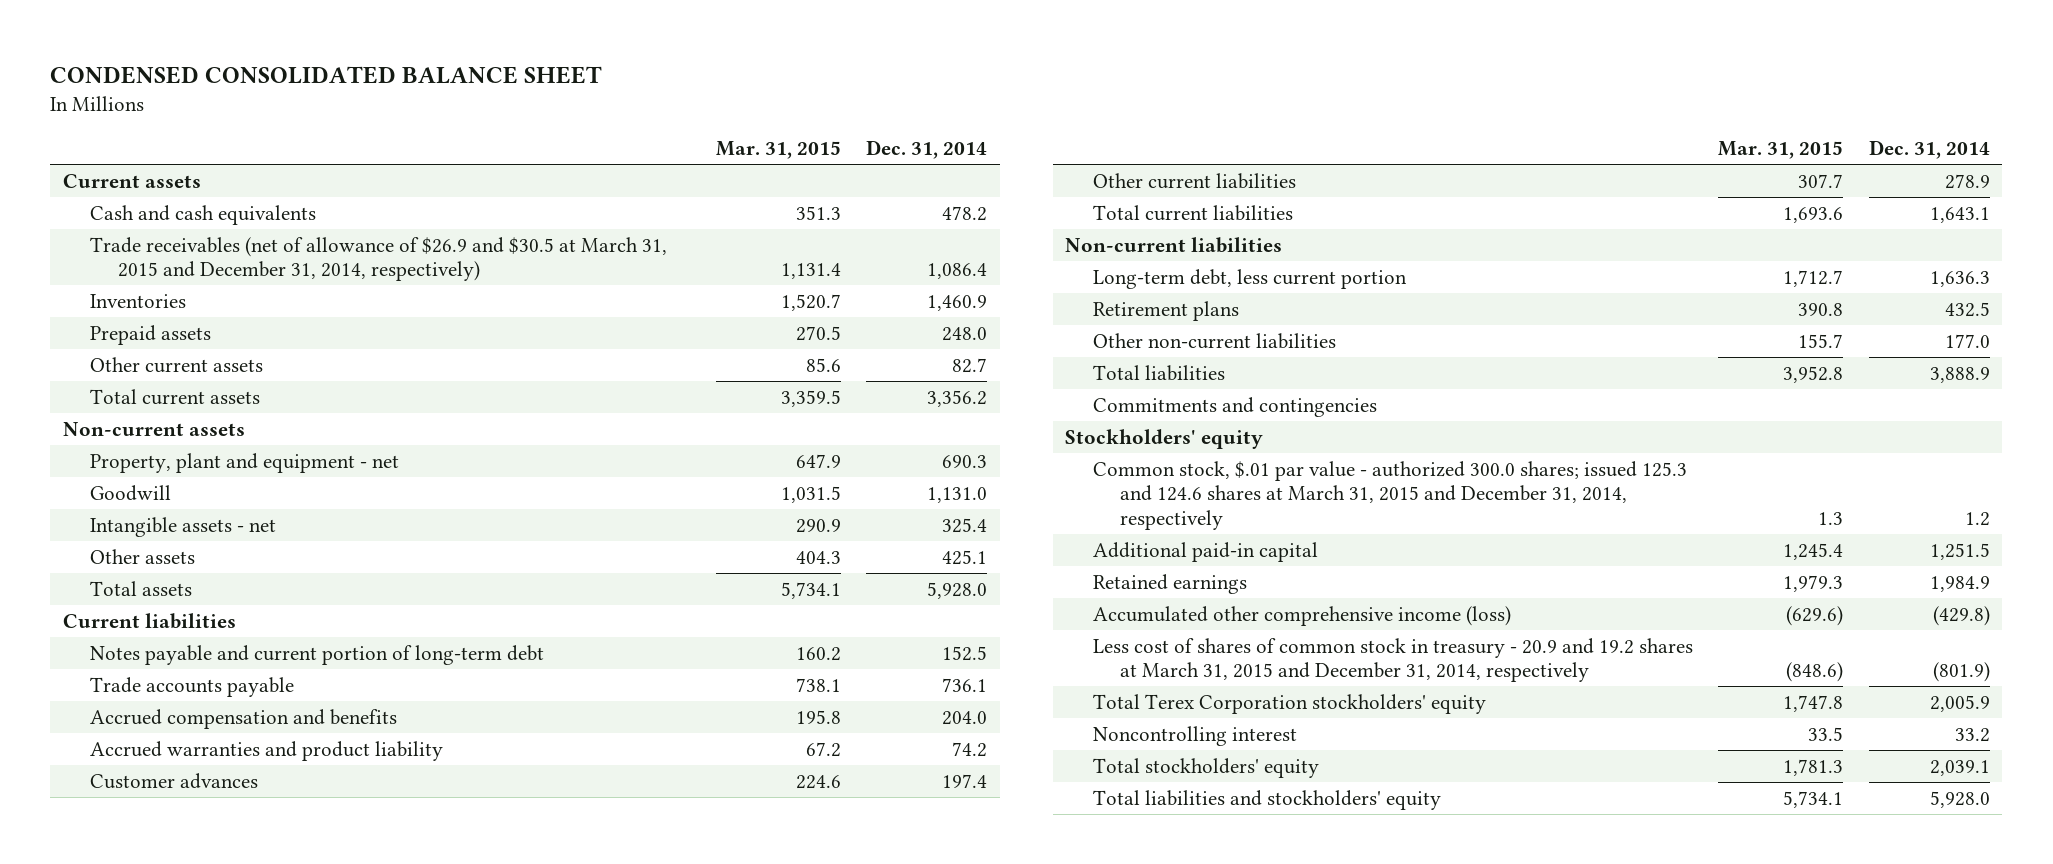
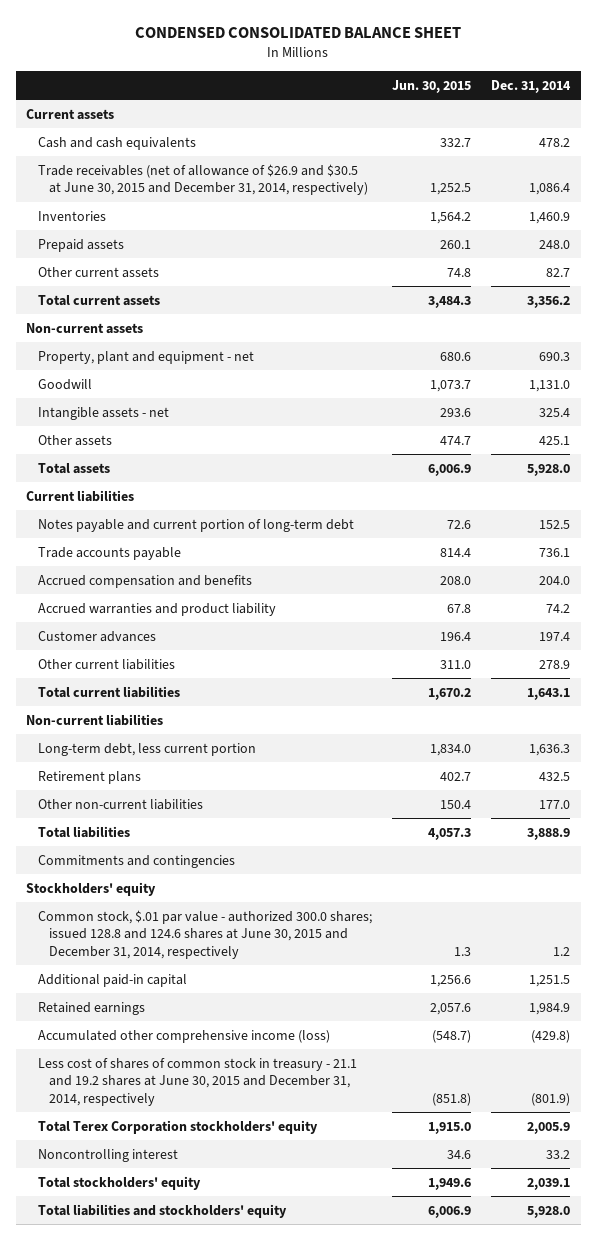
[715,141,841,160] Mar. 31, 2015 -> none
none -> [392,80,472,94] Jun. 30, 2015
[90,236,668,282] Trade receivables (net of allowance of $26.9 and $30.5 at March 31, 2015 and December 31, 2014, respectively) -> [37,163,369,196] Trade receivables (net of allowance of $26.9 and $30.5 at June 30, 2015 and December 31, 2014, respectively)
[1092,460,1687,531] Common stock, $.01 par value - authorized 300.0 shares; issued 125.3 and 124.6 shares at March 31, 2015 and December 31, 2014, respectively -> [37,909,372,959] Common stock, $.01 par value - authorized 300.0 shares; issued 128.8 and 124.6 shares at June 30, 2015 and December 31, 2014, respectively
[1092,637,1693,683] Less cost of shares of common stock in treasury - 20.9 and 19.2 shares at March 31, 2015 and December 31, 2014, respectively -> [37,1057,357,1106] Less cost of shares of common stock in treasury - 21.1 and 19.2 shares at June 30, 2015 and December 31, 2014, respectively

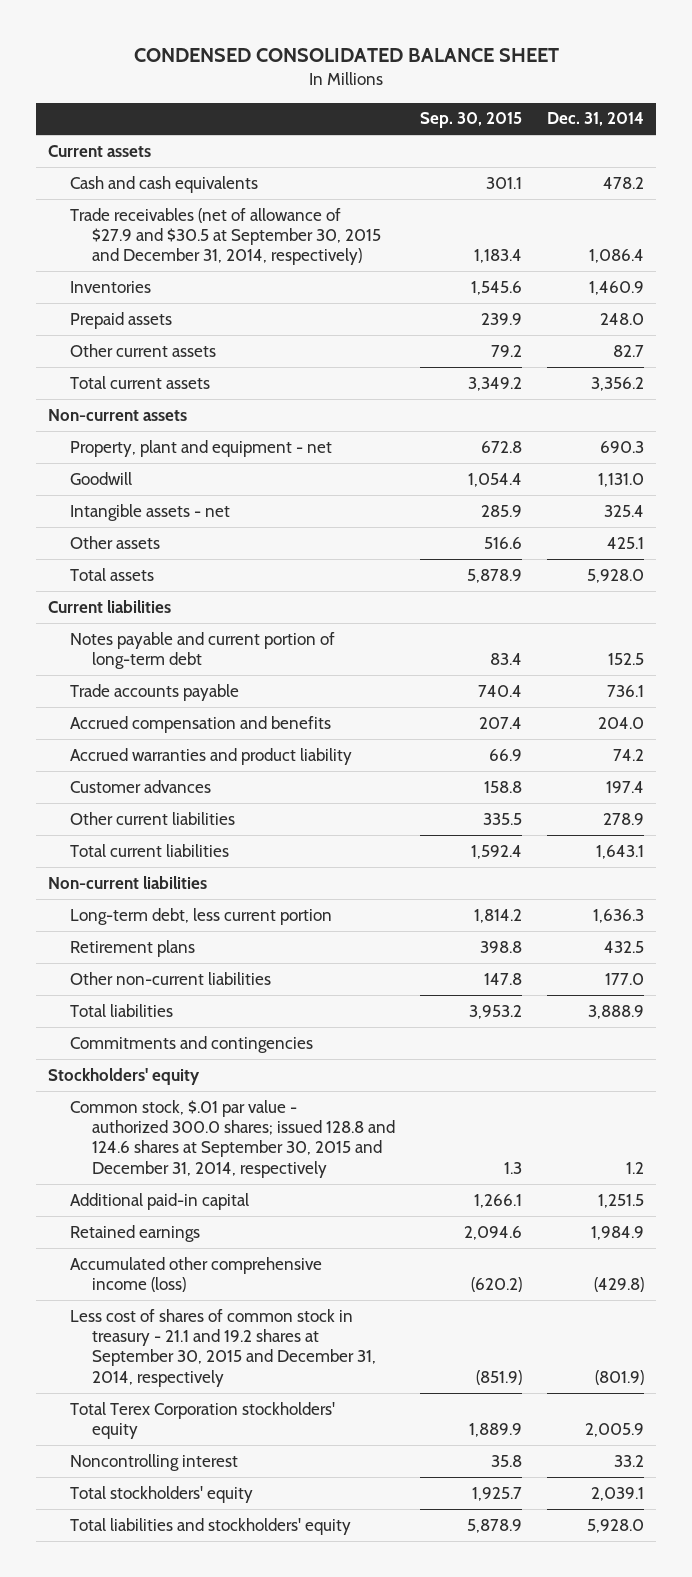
[392,80,472,94] Jun. 30, 2015 -> none
none -> [420,112,523,129] Sep. 30, 2015
[37,163,369,196] Trade receivables (net of allowance of $26.9 and $30.5 at June 30, 2015 and December 31, 2014, respectively) -> [70,207,382,266] Trade receivables (net of allowance of $27.9 and $30.5 at September 30, 2015 and December 31, 2014, respectively)
[37,909,372,959] Common stock, $.01 par value - authorized 300.0 shares; issued 128.8 and 124.6 shares at June 30, 2015 and December 31, 2014, respectively -> [70,1099,396,1178] Common stock, $.01 par value - authorized 300.0 shares; issued 128.8 and 124.6 shares at September 30, 2015 and December 31, 2014, respectively
[37,1057,357,1106] Less cost of shares of common stock in treasury - 21.1 and 19.2 shares at June 30, 2015 and December 31, 2014, respectively -> [70,1308,377,1387] Less cost of shares of common stock in treasury - 21.1 and 19.2 shares at September 30, 2015 and December 31, 2014, respectively

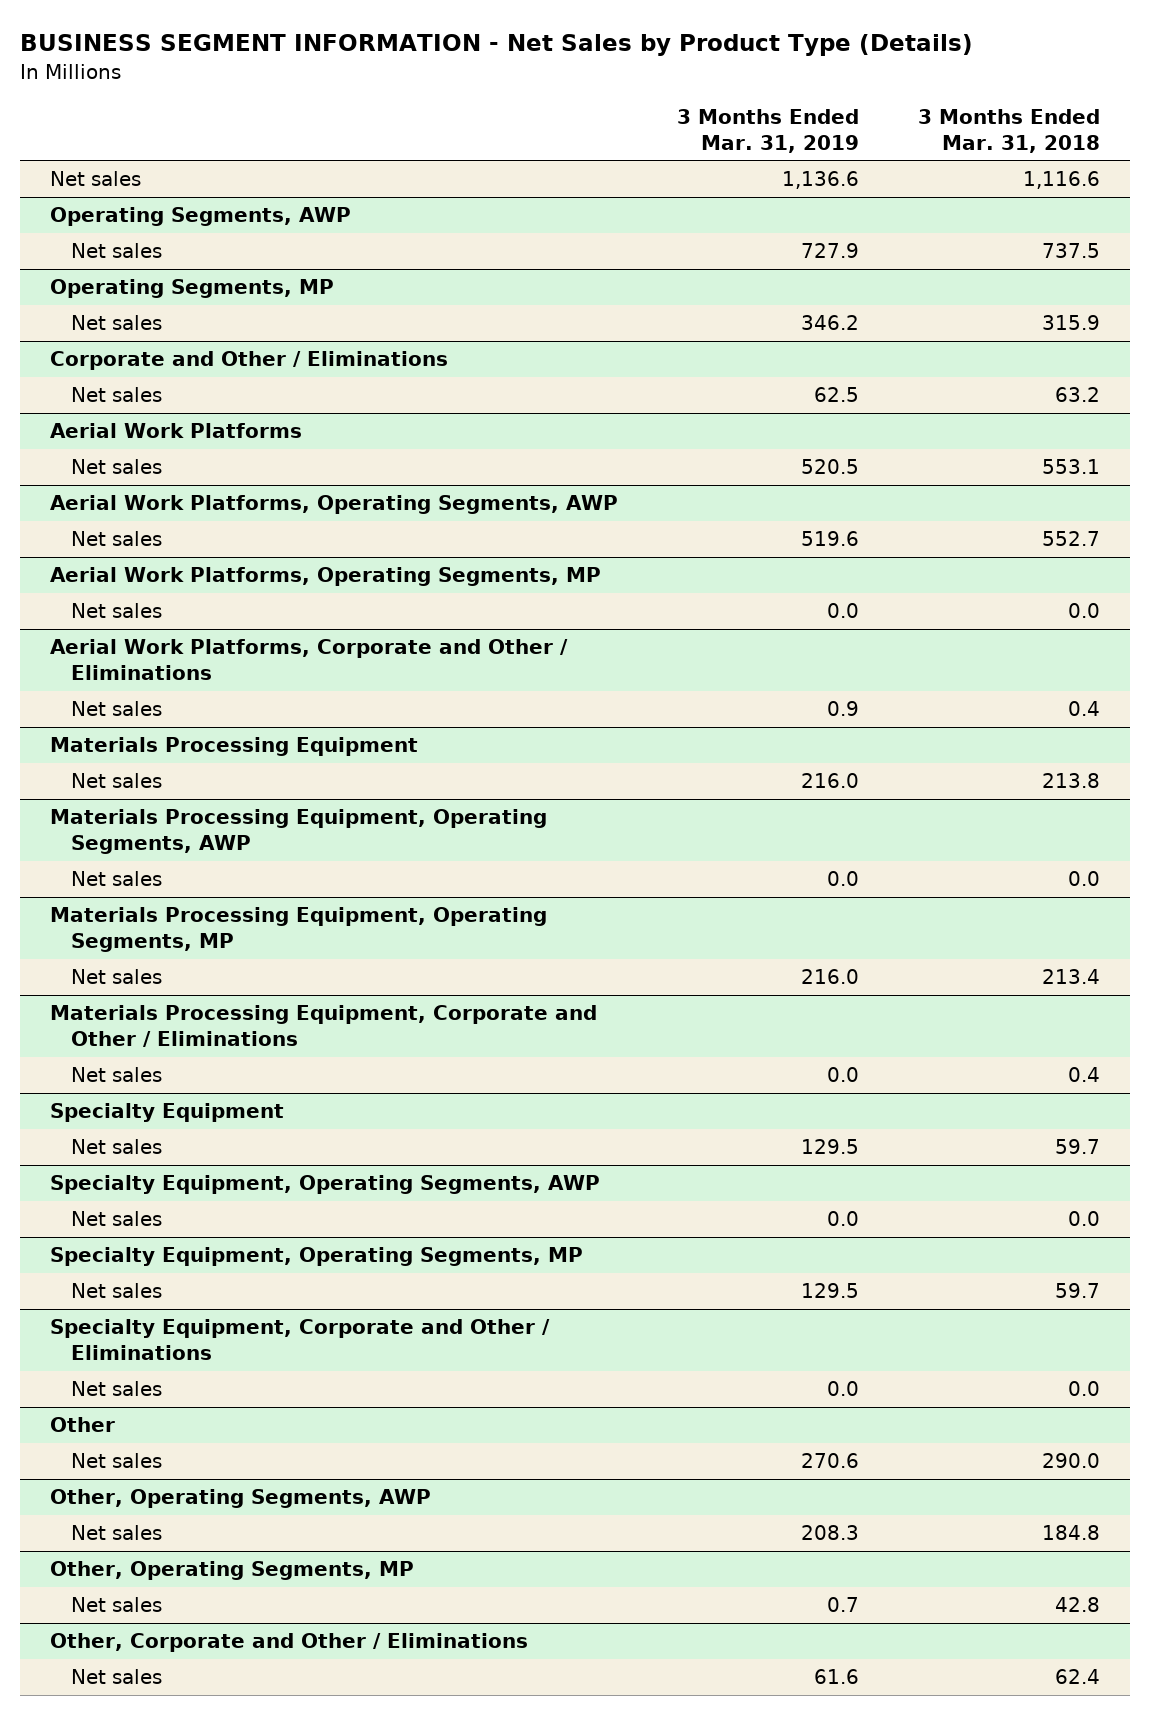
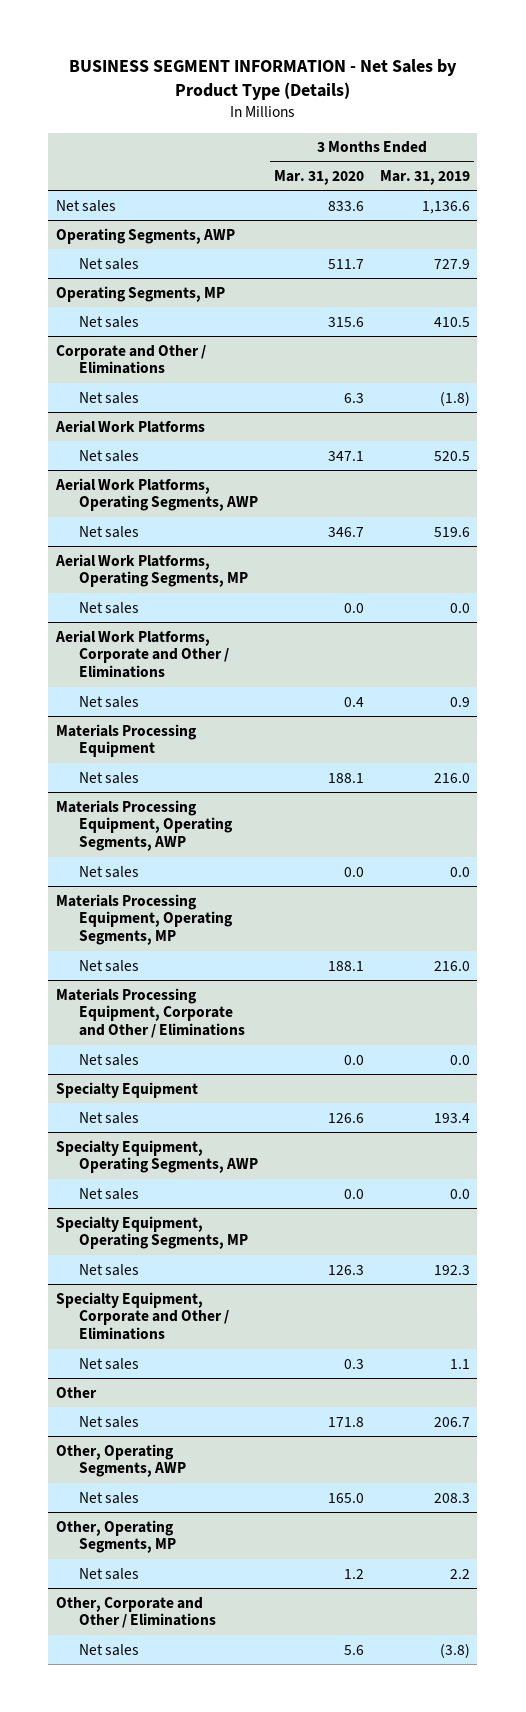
[918,109,1101,153] 3 Months Ended Mar. 31, 2018 -> none
none -> [273,170,364,186] Mar. 31, 2020
[800,315,859,331] 346.2 -> [433,316,470,327] 410.5
[813,387,859,403] 62.5 -> [439,390,470,406] (1.8)
[800,1139,859,1155] 129.5 -> [433,1112,470,1123] 193.4
[800,1283,859,1299] 129.5 -> [433,1264,470,1275] 192.3
[826,1381,859,1397] 0.0 -> [449,1358,470,1369] 1.1
[800,1453,859,1469] 270.6 -> [433,1416,470,1427] 206.7
[826,1597,859,1613] 0.7 -> [449,1568,470,1579] 2.2
[813,1669,859,1685] 61.6 -> [439,1642,470,1658] (3.8)

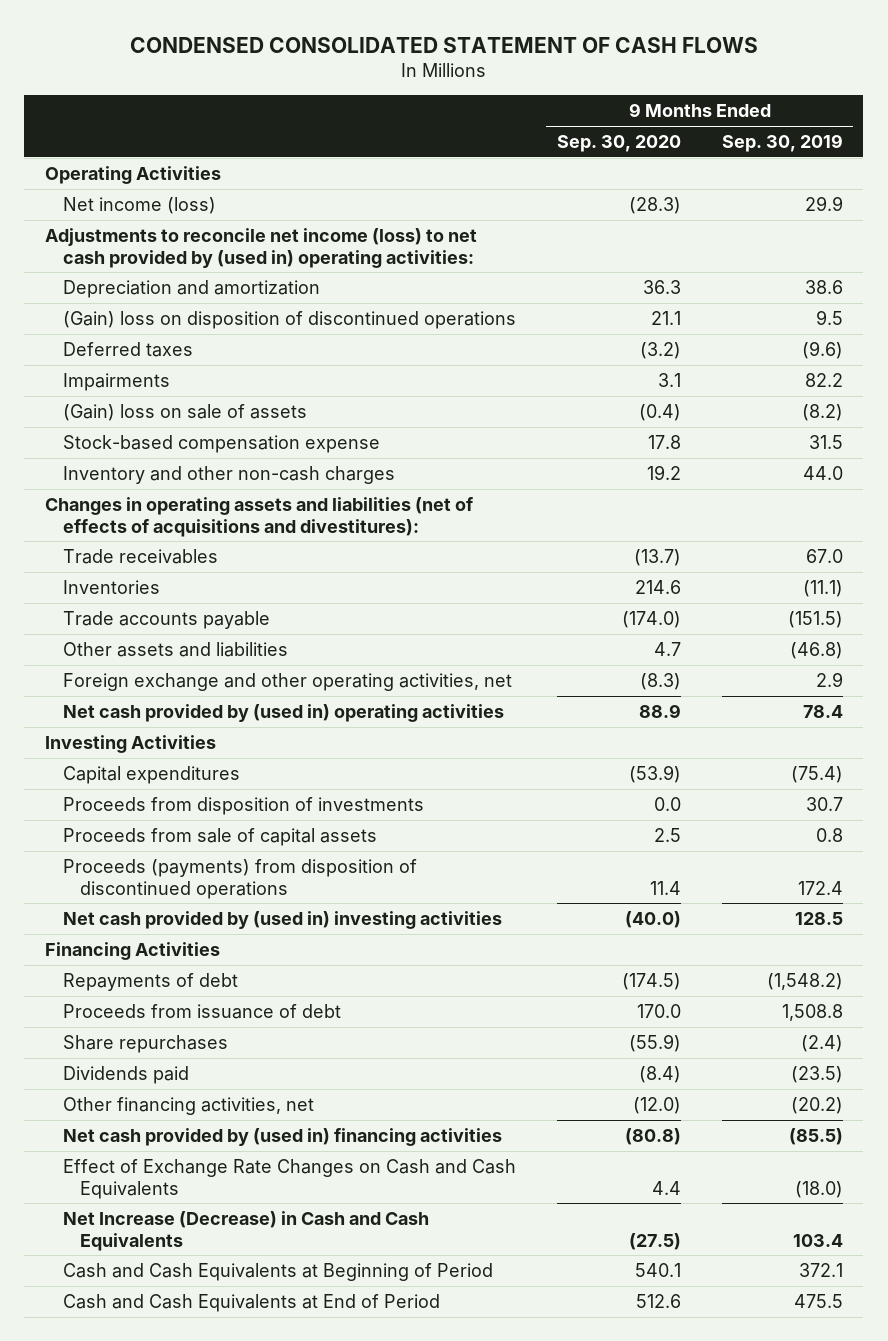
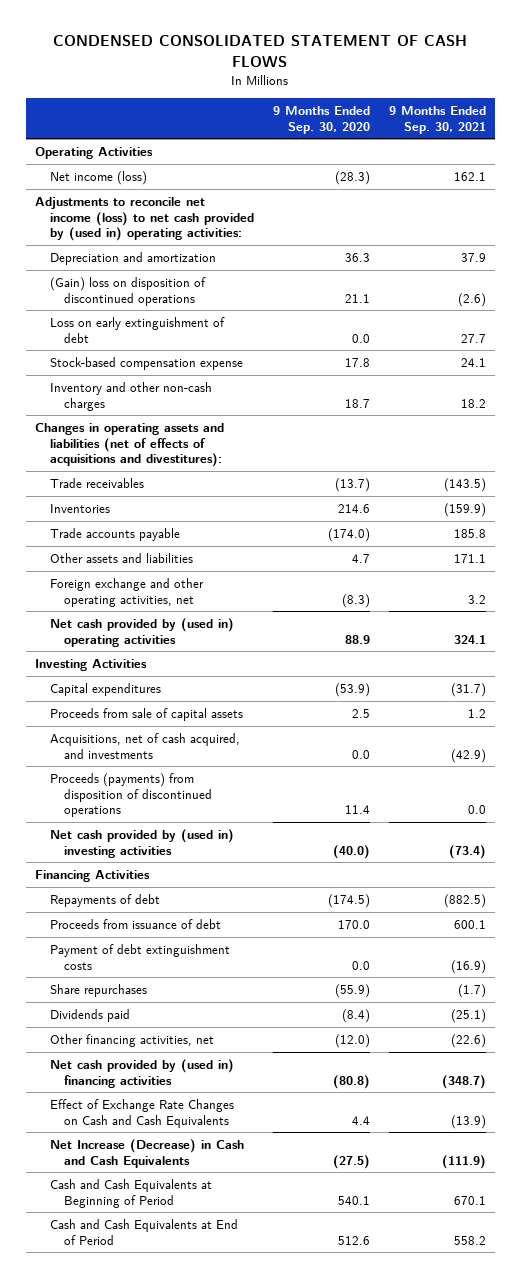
[721,134,843,153] Sep. 30, 2019 -> none
none -> [388,105,486,134] 9 Months Ended Sep. 30, 2021
[62,342,193,358] Deferred taxes -> none
[62,373,170,392] Impairments -> none
[62,404,307,422] (Gain) loss on sale of assets -> none
none -> [49,316,225,343] Loss on early extinguishment of debt
[646,465,681,481] 19.2 -> [344,398,370,408] 18.7
[62,797,424,816] Proceeds from disposition of investments -> none
none -> [49,732,240,759] Acquisitions, net of cash acquired, and investments
none -> [49,943,230,970] Payment of debt extinguishment costs

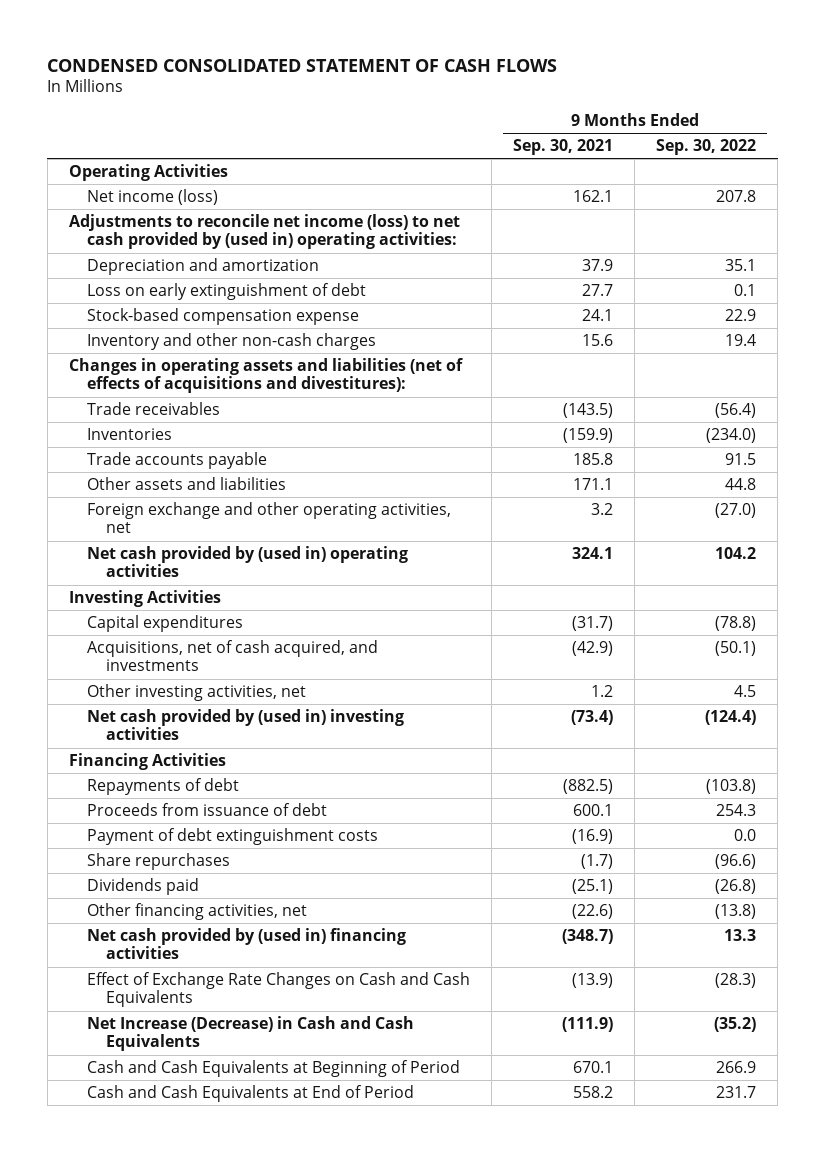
[272,105,370,134] 9 Months Ended Sep. 30, 2020 -> none
none -> [656,139,757,156] Sep. 30, 2022
[49,276,206,306] (Gain) loss on disposition of discontinued operations -> none
[460,398,486,408] 18.2 -> [582,334,614,347] 15.6
[49,707,243,721] Proceeds from sale of capital assets -> none
[49,772,212,818] Proceeds (payments) from disposition of discontinued operations -> none
none -> [87,684,307,702] Other investing activities, net

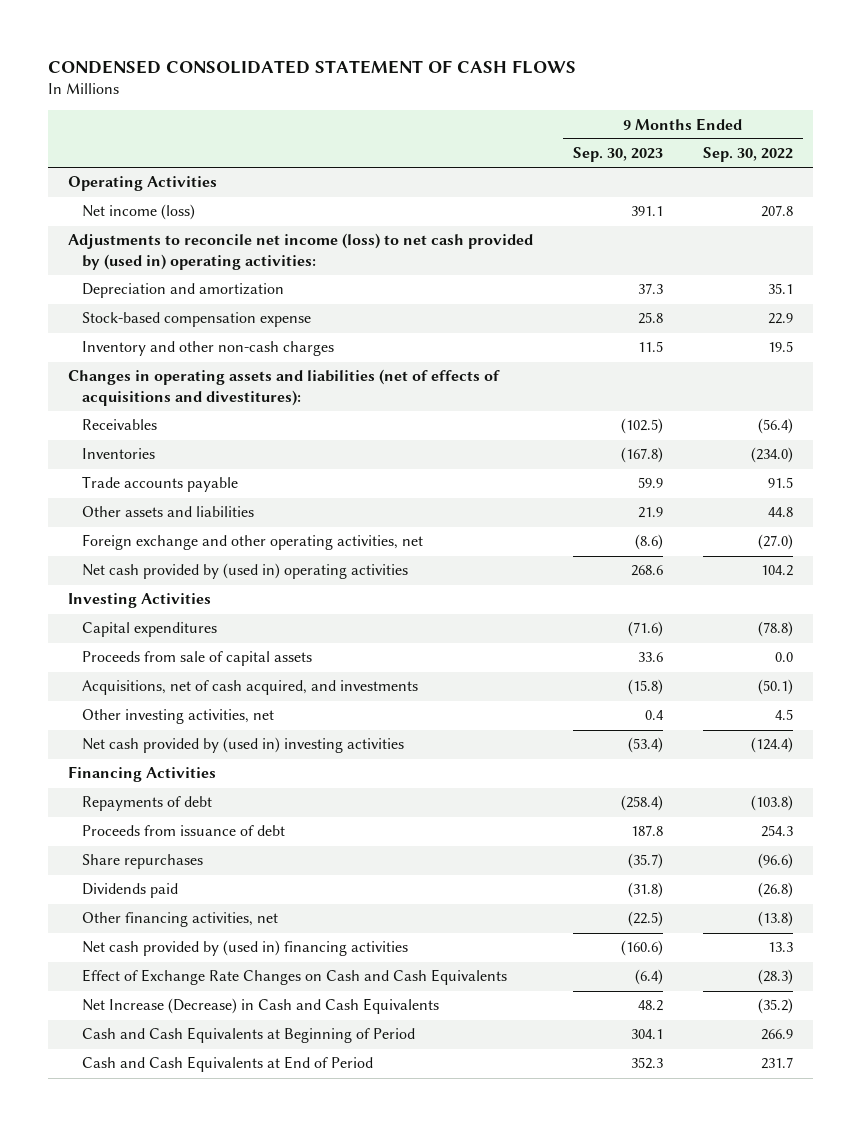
[513,139,614,156] Sep. 30, 2021 -> none
none -> [572,147,663,163] Sep. 30, 2023
[87,283,367,301] Loss on early extinguishment of debt -> none
[725,334,757,347] 19.4 -> [767,341,793,353] 19.5
[87,402,221,416] Trade receivables -> [81,419,157,431] Receivables
none -> [81,651,312,667] Proceeds from sale of capital assets
[87,828,379,846] Payment of debt extinguishment costs -> none

